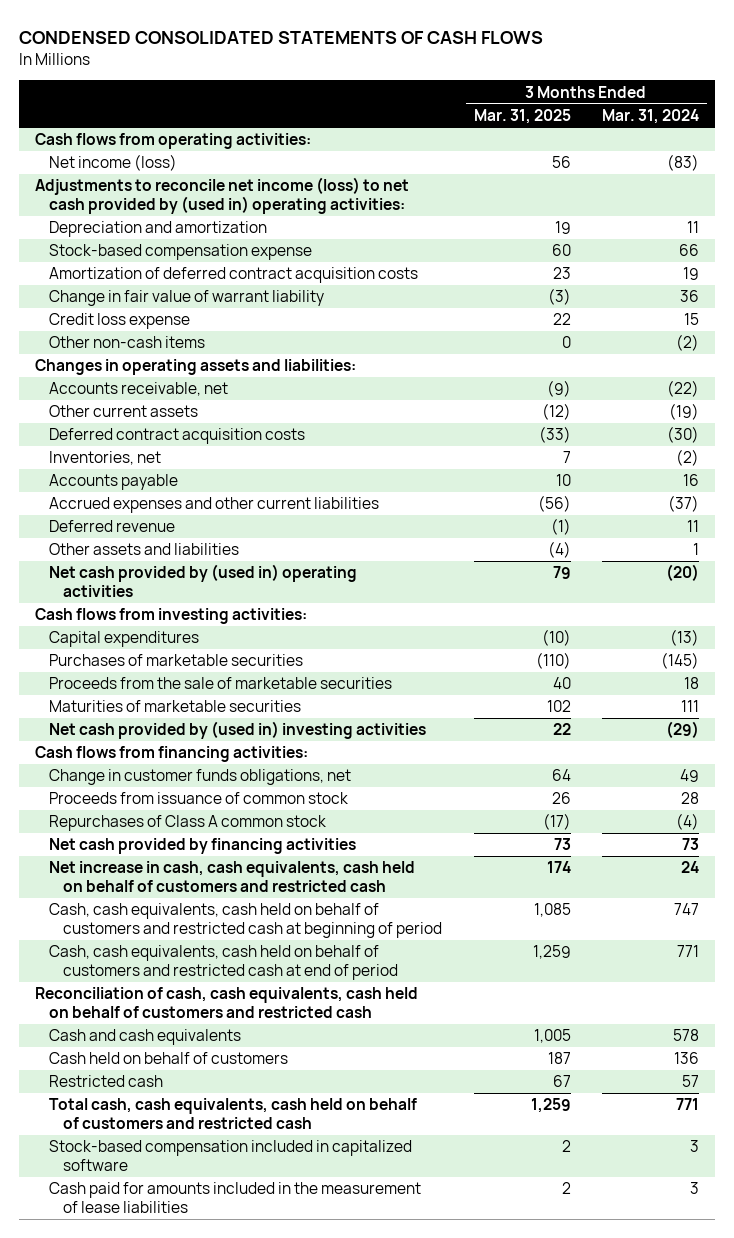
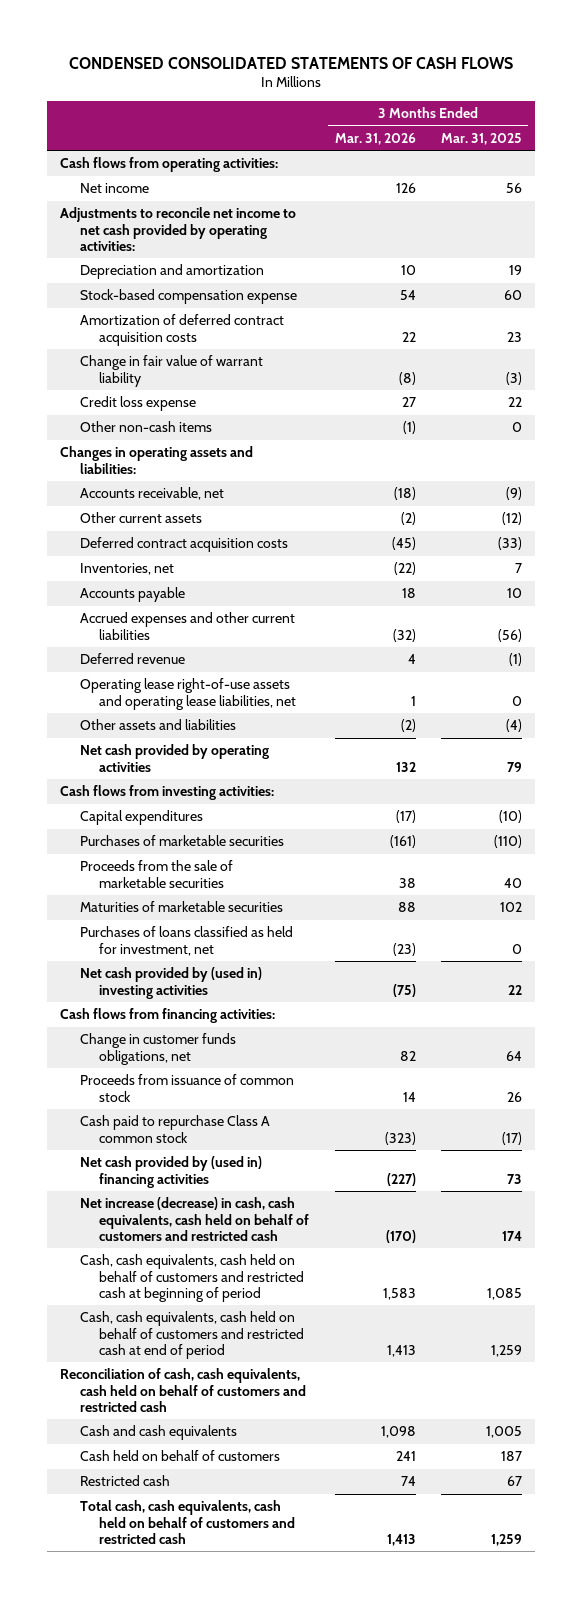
[602,109,700,125] Mar. 31, 2024 -> none
none -> [334,132,416,145] Mar. 31, 2026
[49,154,178,172] Net income (loss) -> [79,183,149,194] Net income
[35,177,410,214] Adjustments to reconcile net income (loss) to net cash provided by (used in) operating activities: -> [59,207,296,252] Adjustments to reconcile net income to net cash provided by operating activities:
none -> [79,678,297,710] Operating lease right-of-use assets and operating lease liabilities, net
[49,564,358,597] Net cash provided by (used in) operating activities -> [79,744,269,772] Net cash provided by operating activities
none -> [79,926,293,956] Purchases of loans classified as held for investment, net
[49,815,327,832] Repurchases of Class A common stock -> [79,1115,270,1143] Cash paid to repurchase Class A common stock
[49,838,357,855] Net cash provided by financing activities -> [79,1156,262,1188] Net cash provided by (used in) financing activities
[49,861,416,892] Net increase in cash, cash equivalents, cash held on behalf of customers and restricted cash -> [79,1197,310,1242] Net increase (decrease) in cash, cash equivalents, cash held on behalf of customers and restricted cash
[49,1140,413,1171] Stock-based compensation included in capitalized software -> none
[49,1182,422,1213] Cash paid for amounts included in the measurement of lease liabilities -> none

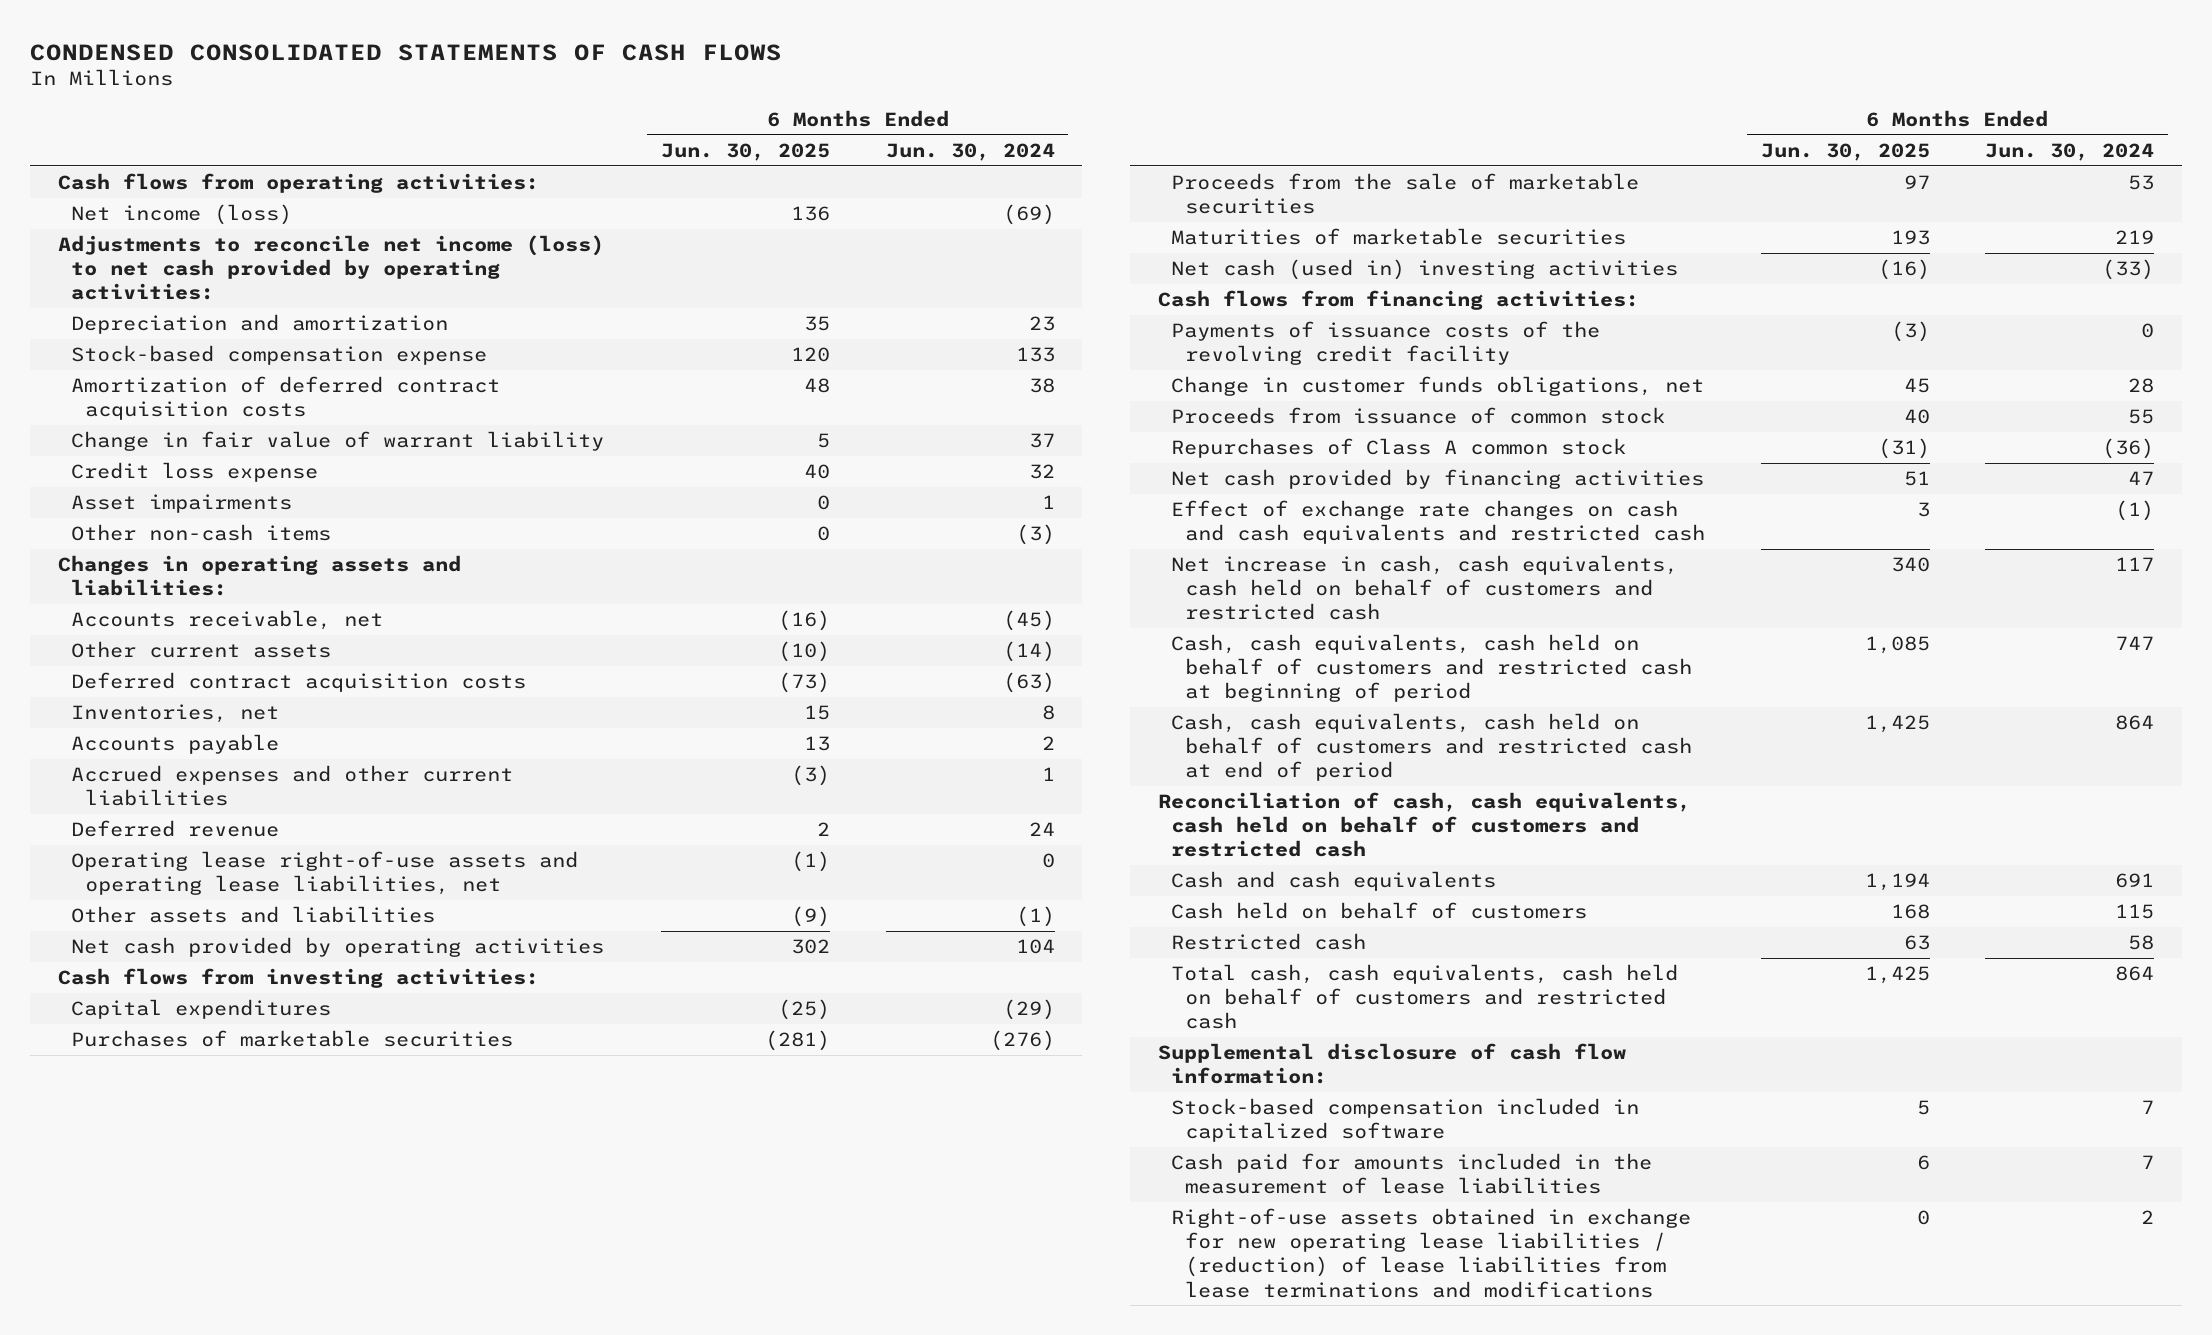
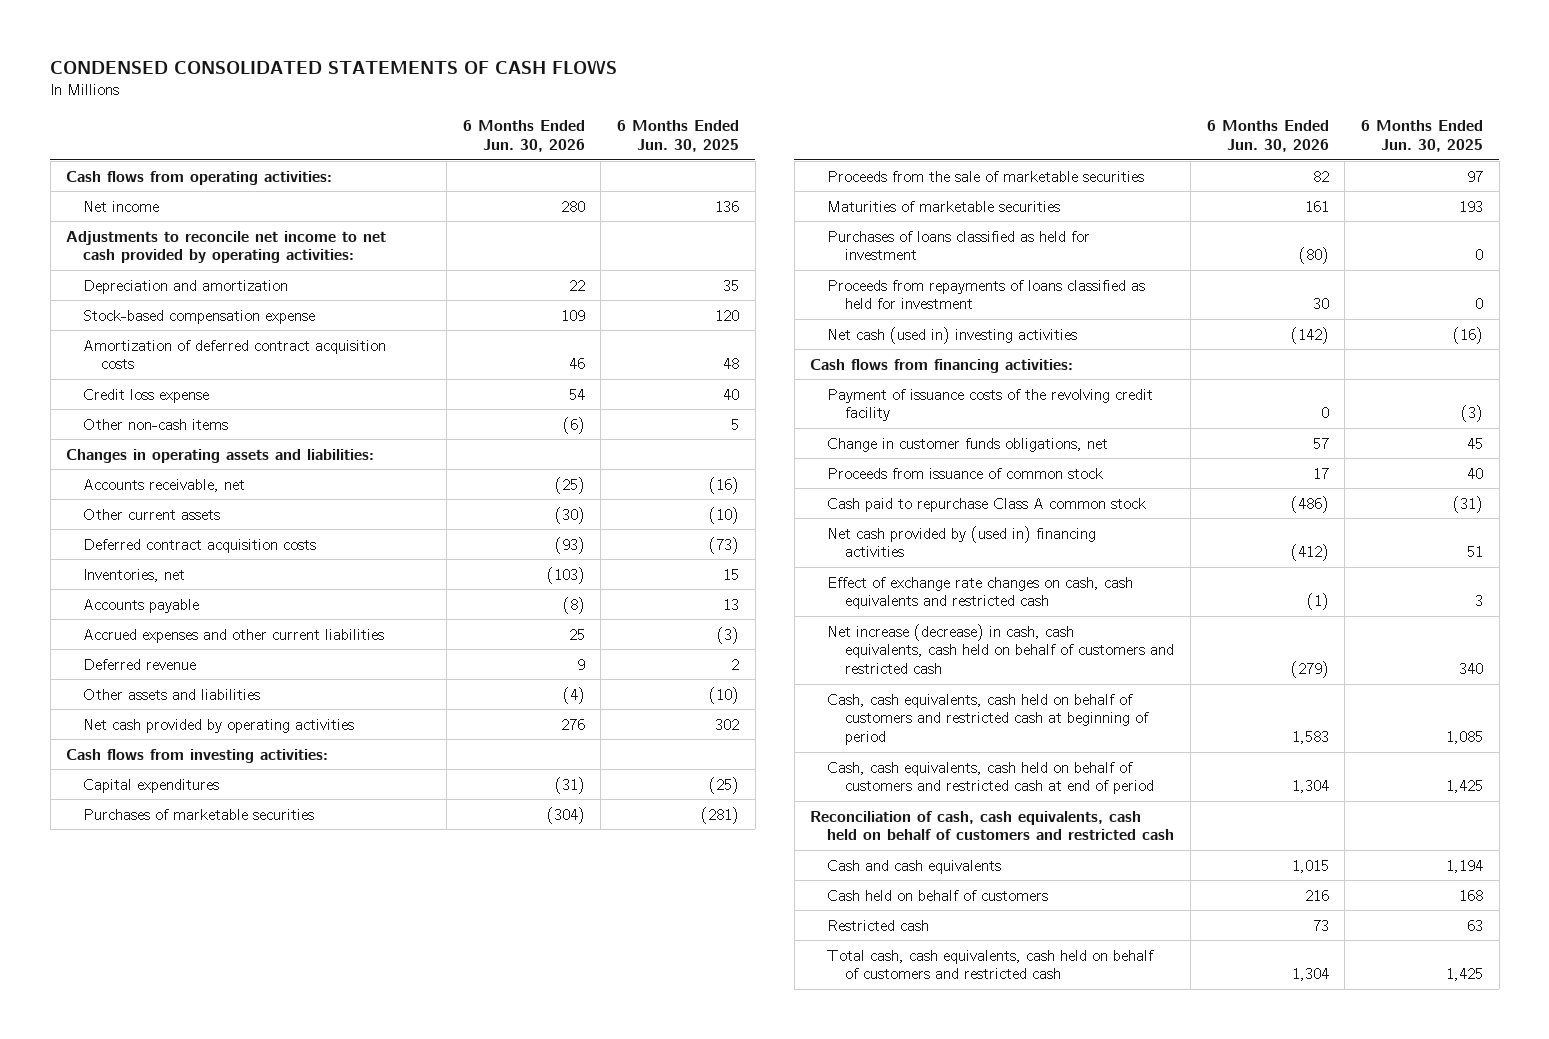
[885,142,1055,161] Jun. 30, 2024 -> none
none -> [462,120,585,152] 6 Months Ended Jun. 30, 2026
[71,204,293,226] Net income (loss) -> [83,200,160,212] Net income
[57,235,604,301] Adjustments to reconcile net income (loss) to net cash provided by operating activities: -> [66,230,387,264] Adjustments to reconcile net income to net cash provided by operating activities:
[71,431,605,452] Change in fair value of warrant liability -> none
[71,494,293,514] Asset impairments -> none
[816,526,830,542] 0 -> [731,418,740,430] 5
[71,851,579,896] Operating lease right-of-use assets and operating lease liabilities, net -> none
[790,906,830,928] (9) -> [709,686,740,704] (10)
none -> [827,230,1091,261] Purchases of loans classified as held for investment
none -> [827,279,1146,310] Proceeds from repayments of loans classified as held for investment
[1171,321,1601,366] Payments of issuance costs of the revolving credit facility -> [827,388,1154,422] Payment of issuance costs of the revolving credit facility
[1171,438,1627,459] Repurchases of Class A common stock -> [827,497,1147,512] Cash paid to repurchase Class A common stock
[1171,469,1705,490] Net cash provided by financing activities -> [827,525,1097,558] Net cash provided by (used in) financing activities
[1171,500,1705,545] Effect of exchange rate changes on cash and cash equivalents and restricted cash -> [827,576,1134,610] Effect of exchange rate changes on cash, cash equivalents and restricted cash
[1171,555,1679,621] Net increase in cash, cash equivalents, cash held on behalf of customers and restricted cash -> [827,623,1174,675] Net increase (decrease) in cash, cash equivalents, cash held on behalf of customers and restricted cash
[1157,1043,1626,1085] Supplemental disclosure of cash flow information: -> none
[1171,1098,1640,1143] Stock-based compensation included in capitalized software -> none
[1171,1153,1653,1195] Cash paid for amounts included in the measurement of lease liabilities -> none
[1171,1208,1692,1298] Right-of-use assets obtained in exchange for new operating lease liabilities / (reduction) of lease liabilities from lease terminations and modifications -> none

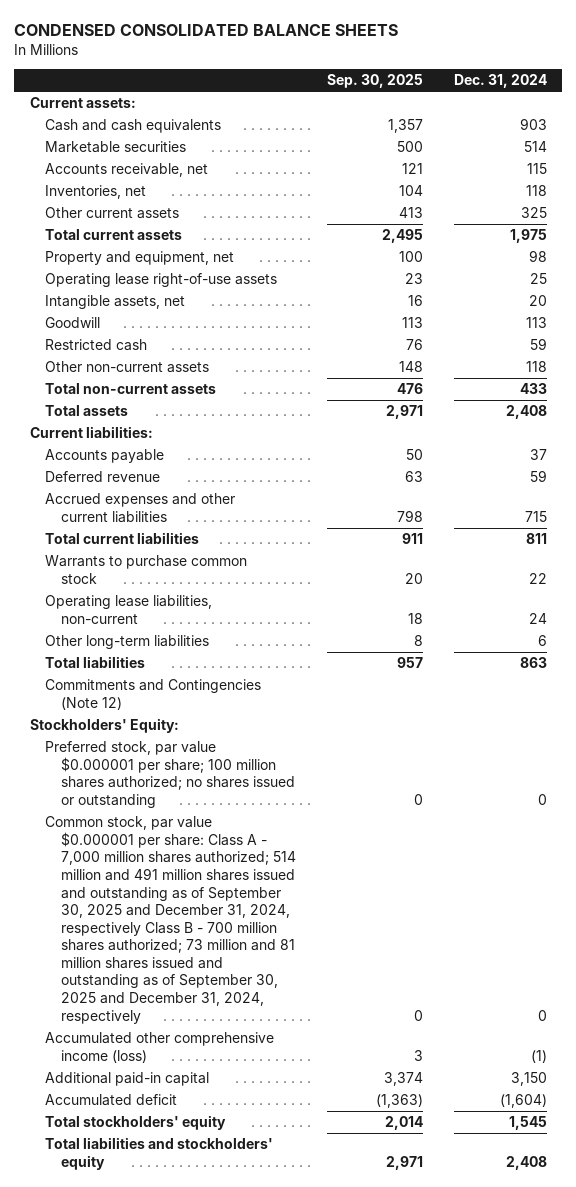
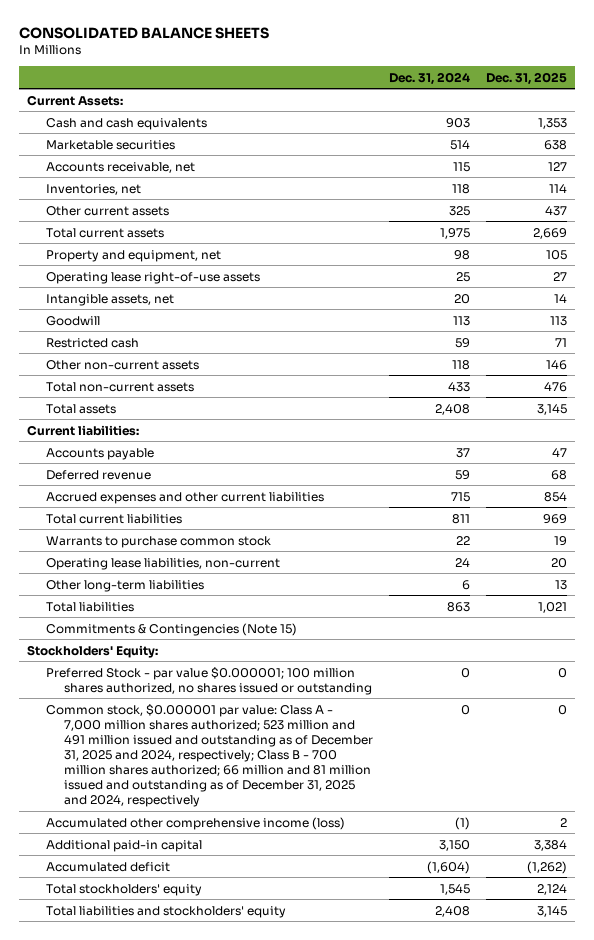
[14,23,399,36] CONDENSED CONSOLIDATED BALANCE SHEETS -> [18,26,269,39] CONSOLIDATED BALANCE SHEETS
[326,74,423,89] Sep. 30, 2025 -> none
none -> [485,71,567,85] Dec. 31, 2025
[29,97,136,109] Current assets: -> [26,94,123,106] Current Assets:
[45,679,262,710] Commitments and Contingencies (Note 12) -> [45,622,297,636] Commitments & Contingencies (Note 15)
[45,741,295,808] Preferred stock, par value $0.000001 per share; 100 million shares authorized; no shares issued or outstanding -> [45,666,373,695] Preferred Stock - par value $0.000001; 100 million shares authorized, no shares issued or outstanding
[45,816,296,1024] Common stock, par value $0.000001 per share: Class A - 7,000 million shares authorized; 514 million and 491 million shares issued and outstanding as of September 30, 2025 and December 31, 2024, respectively Class B - 700 million shares authorized; 73 million and 81 million shares issued and outstanding as of September 30, 2025 and December 31, 2024, respectively -> [45,703,374,807] Common stock, $0.000001 par value: Class A - 7,000 million shares authorized; 523 million and 491 million issued and outstanding as of December 31, 2025 and 2024, respectively; Class B - 700 million shares authorized; 66 million and 81 million issued and outstanding as of December 31, 2025 and 2024, respectively

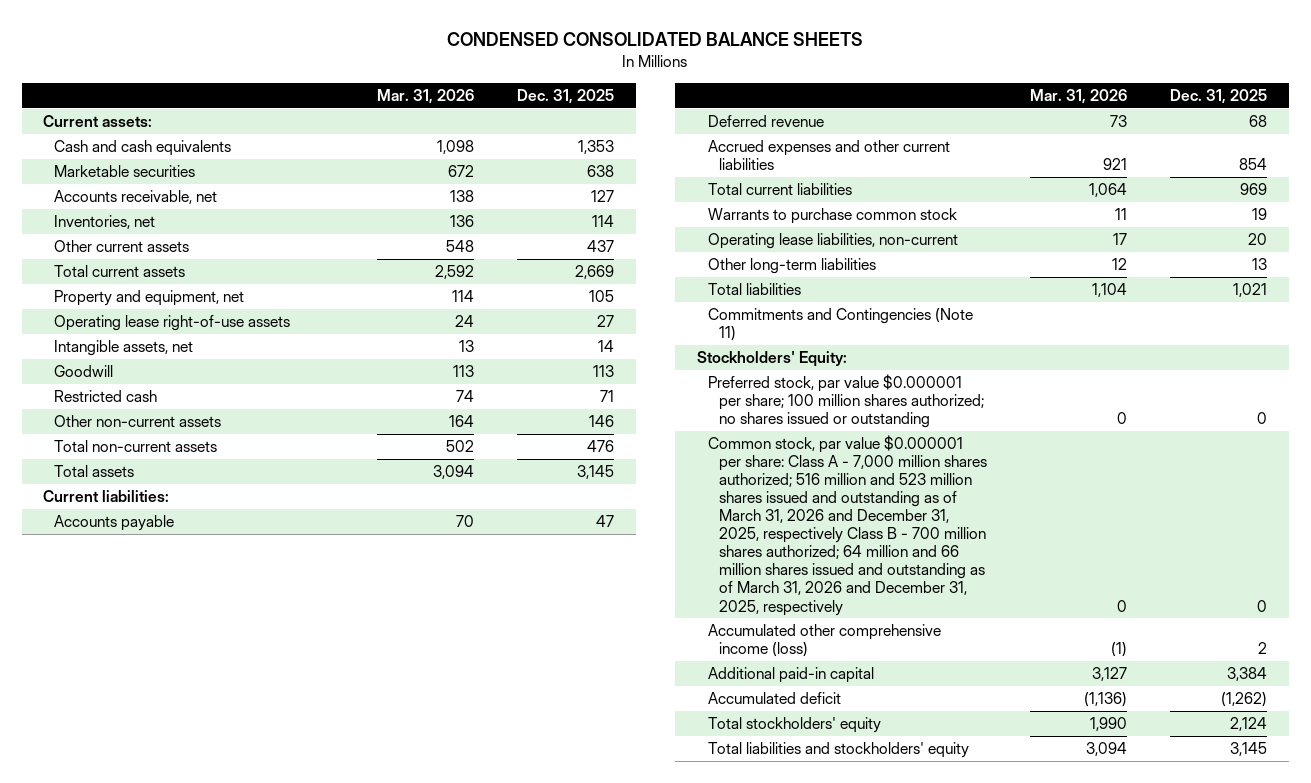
[18,26,269,39] CONSOLIDATED BALANCE SHEETS -> [447,32,864,47] CONDENSED CONSOLIDATED BALANCE SHEETS
[389,71,471,85] Dec. 31, 2024 -> none
none -> [376,88,474,104] Mar. 31, 2026
[26,94,123,106] Current Assets: -> [43,115,153,128] Current assets:
[45,622,297,636] Commitments & Contingencies (Note 15) -> [707,308,973,342] Commitments and Contingencies (Note 11)
[45,666,373,695] Preferred Stock - par value $0.000001; 100 million shares authorized, no shares issued or outstanding -> [707,374,984,429] Preferred stock, par value $0.000001 per share; 100 million shares authorized; no shares issued or outstanding
[45,703,374,807] Common stock, $0.000001 par value: Class A - 7,000 million shares authorized; 523 million and 491 million issued and outstanding as of December 31, 2025 and 2024, respectively; Class B - 700 million shares authorized; 66 million and 81 million issued and outstanding as of December 31, 2025 and 2024, respectively -> [707,435,987,616] Common stock, par value $0.000001 per share: Class A - 7,000 million shares authorized; 516 million and 523 million shares issued and outstanding as of March 31, 2026 and December 31, 2025, respectively Class B - 700 million shares authorized; 64 million and 66 million shares issued and outstanding as of March 31, 2026 and December 31, 2025, respectively

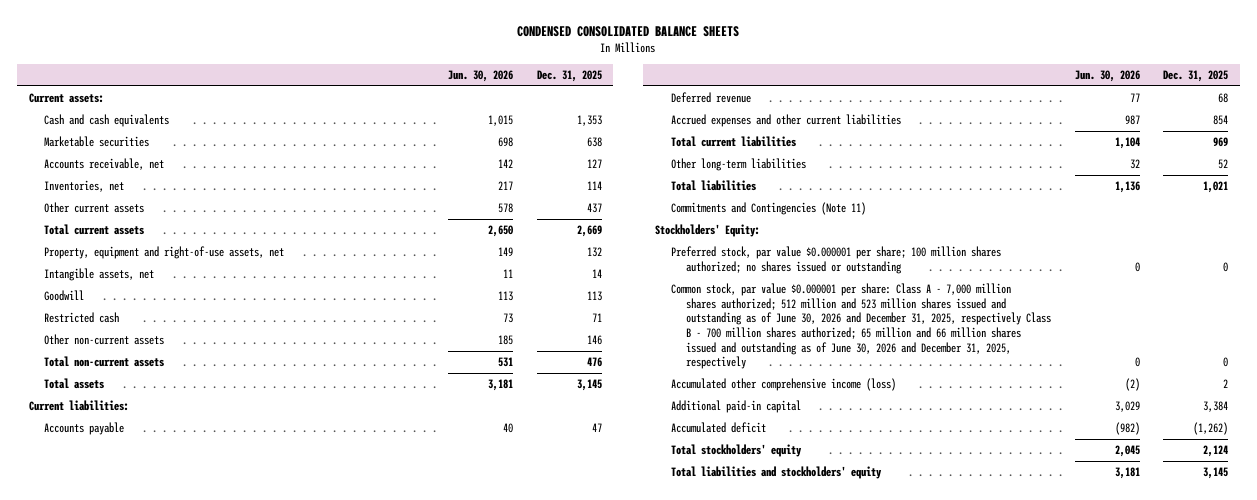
[376,88,474,104] Mar. 31, 2026 -> none
none -> [448,70,514,83] Jun. 30, 2026
[54,315,291,332] Operating lease right-of-use assets -> none
[54,290,245,307] Property and equipment, net -> [44,246,285,260] Property, equipment and right-of-use assets, net
[589,290,615,303] 105 -> [586,247,602,258] 132
[707,208,957,225] Warrants to purchase common stock -> none
[707,233,958,250] Operating lease liabilities, non-current -> none
[1252,258,1268,271] 13 -> [1217,159,1228,170] 52
[707,435,987,616] Common stock, par value $0.000001 per share: Class A - 7,000 million shares authorized; 516 million and 523 million shares issued and outstanding as of March 31, 2026 and December 31, 2025, respectively Class B - 700 million shares authorized; 64 million and 66 million shares issued and outstanding as of March 31, 2026 and December 31, 2025, respectively -> [670,283,1052,370] Common stock, par value $0.000001 per share: Class A - 7,000 million shares authorized; 512 million and 523 million shares issued and outstanding as of June 30, 2026 and December 31, 2025, respectively Class B - 700 million shares authorized; 65 million and 66 million shares issued and outstanding as of June 30, 2026 and December 31, 2025, respectively

